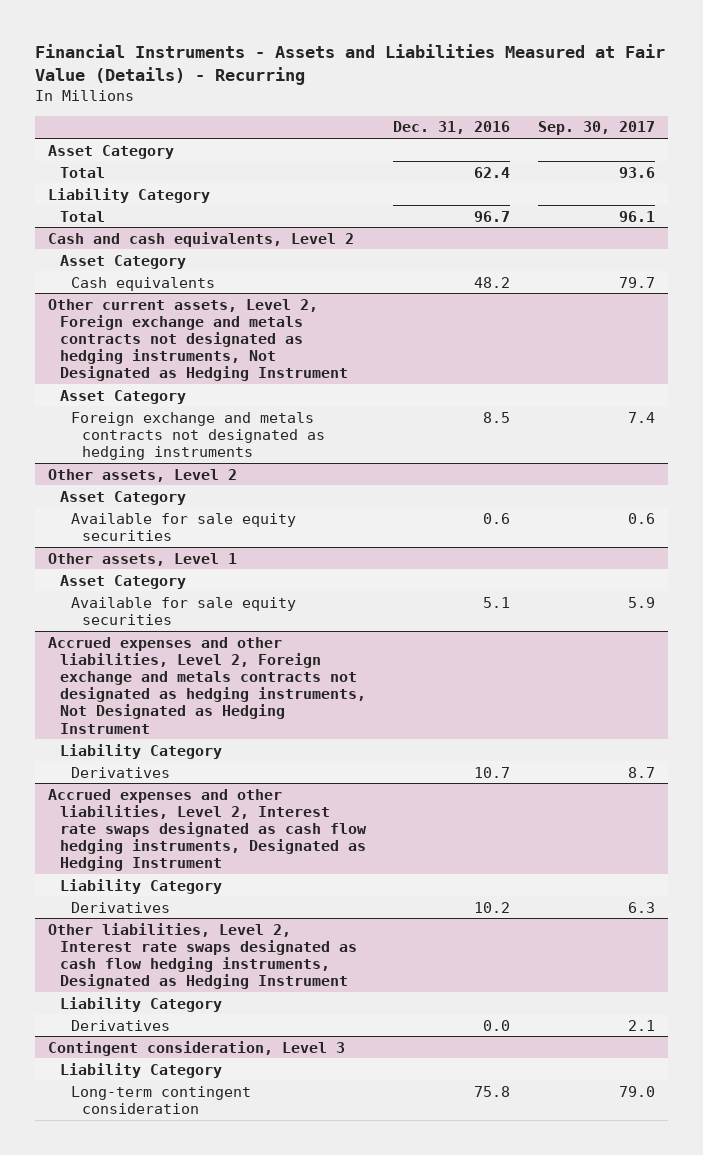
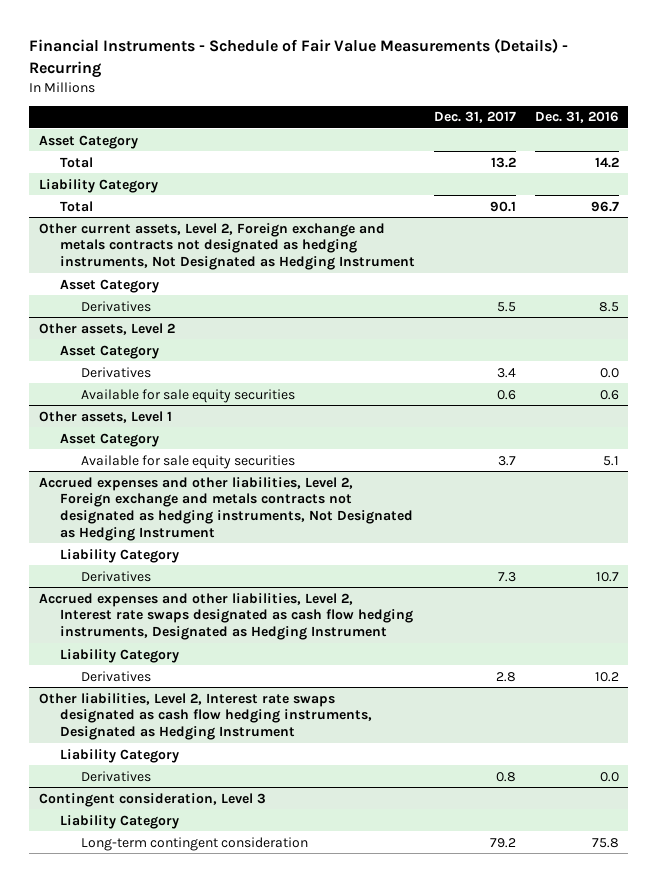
[34,43,665,85] Financial Instruments - Assets and Liabilities Measured at Fair Value (Details) - Recurring -> [29,37,569,78] Financial Instruments - Schedule of Fair Value Measurements (Details) - Recurring
[537,121,655,136] Sep. 30, 2017 -> none
none -> [433,111,516,124] Dec. 31, 2017
[474,166,511,178] 62.4 -> [594,156,619,168] 14.2
[48,231,355,247] Cash and cash equivalents, Level 2 -> none
[59,254,186,269] Asset Category -> none
[70,276,215,291] Cash equivalents -> none
[70,411,326,461] Foreign exchange and metals contracts not designated as hedging instruments -> [81,300,152,312] Derivatives
none -> [81,366,152,378] Derivatives

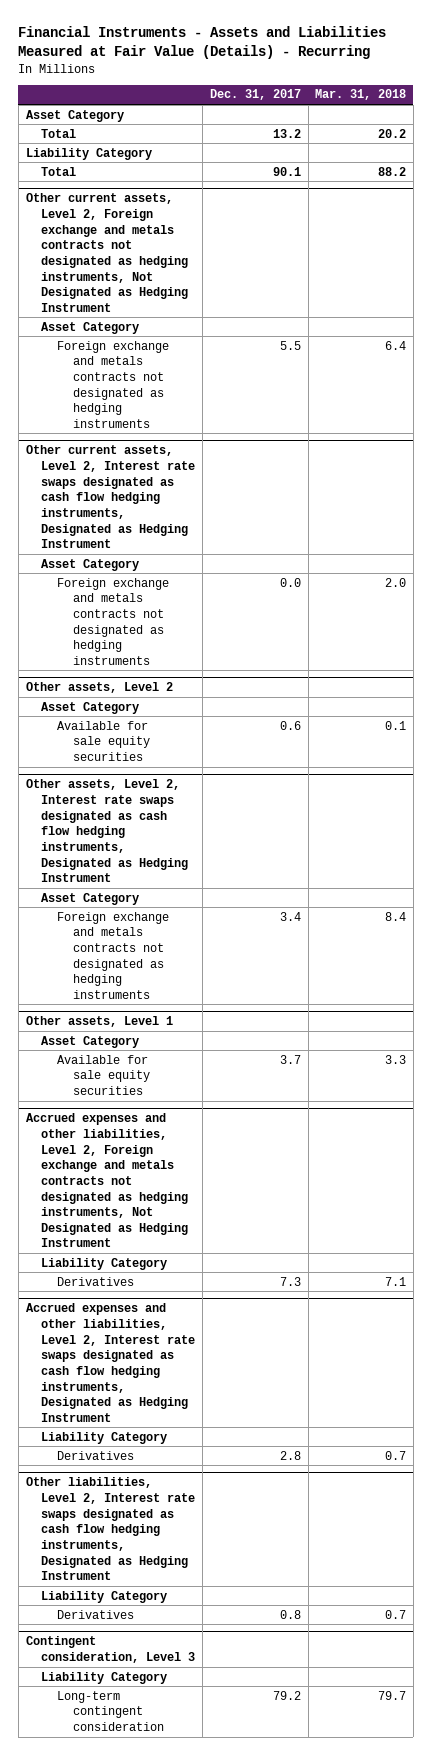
[29,37,569,78] Financial Instruments - Schedule of Fair Value Measurements (Details) - Recurring -> [18,26,387,60] Financial Instruments - Assets and Liabilities Measured at Fair Value (Details) - Recurring
[534,111,619,124] Dec. 31, 2016 -> none
none -> [315,89,407,101] Mar. 31, 2018
[81,300,152,312] Derivatives -> [57,340,170,428] Foreign exchange and metals contracts not designated as hedging instruments
none -> [25,445,196,549] Other current assets, Level 2, Interest rate swaps designated as cash flow hedging instruments, Designated as Hedging Instrument
none -> [41,558,140,571] Asset Category
none -> [57,577,170,665] Foreign exchange and metals contracts not designated as hedging instruments
[81,366,152,378] Derivatives -> none
none -> [25,779,189,883] Other assets, Level 2, Interest rate swaps designated as cash flow hedging instruments, Designated as Hedging Instrument
none -> [41,892,140,905] Asset Category
none -> [57,911,170,999] Foreign exchange and metals contracts not designated as hedging instruments

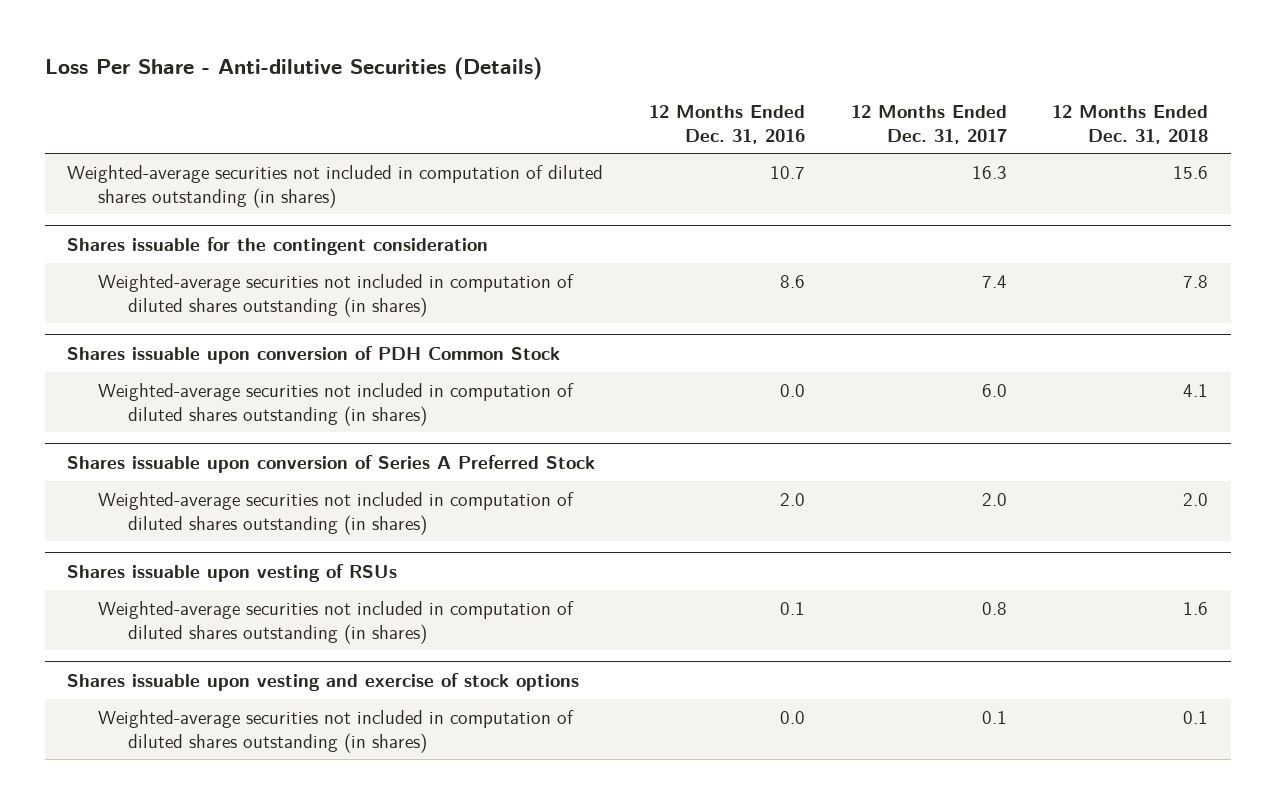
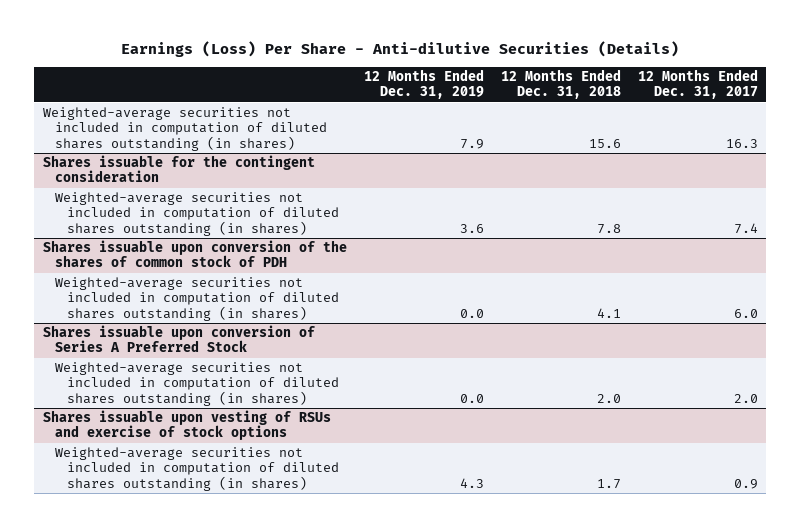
[44,57,542,81] Loss Per Share - Anti-dilutive Securities (Details) -> [121,41,680,58] Earnings (Loss) Per Share - Anti-dilutive Securities (Details)
[649,104,806,144] 12 Months Ended Dec. 31, 2016 -> none
none -> [363,69,484,100] 12 Months Ended Dec. 31, 2019
[67,345,561,364] Shares issuable upon conversion of PDH Common Stock -> [42,240,347,268] Shares issuable upon conversion of the shares of common stock of PDH
[67,672,580,691] Shares issuable upon vesting and exercise of stock options -> none
[97,709,574,753] Weighted-average securities not included in computation of diluted shares outstanding (in shares) -> none
[67,563,398,582] Shares issuable upon vesting of RSUs -> [42,410,331,441] Shares issuable upon vesting of RSUs and exercise of stock options
[981,601,1007,615] 0.8 -> [733,478,758,489] 0.9
[1183,601,1209,615] 1.6 -> [596,478,621,489] 1.7

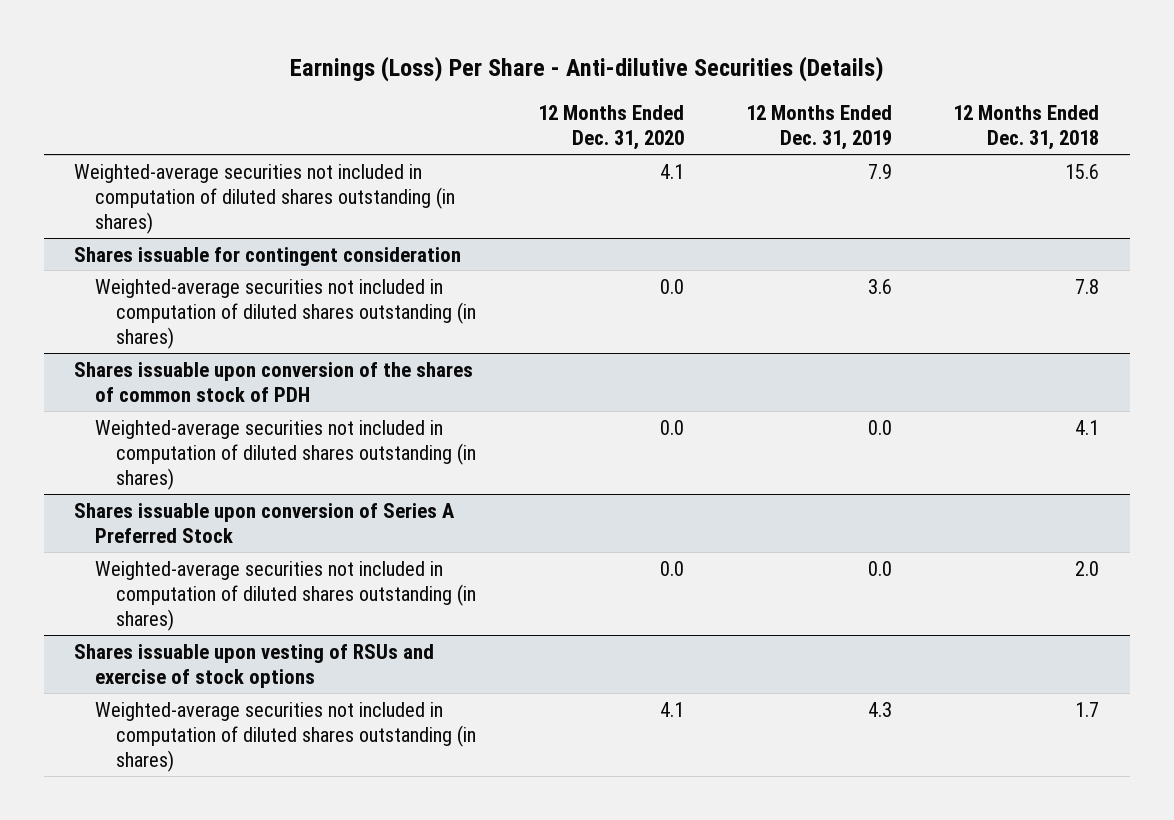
[637,69,758,100] 12 Months Ended Dec. 31, 2017 -> none
none -> [537,104,684,151] 12 Months Ended Dec. 31, 2020
[42,155,315,183] Shares issuable for the contingent consideration -> [74,246,462,266] Shares issuable for contingent consideration

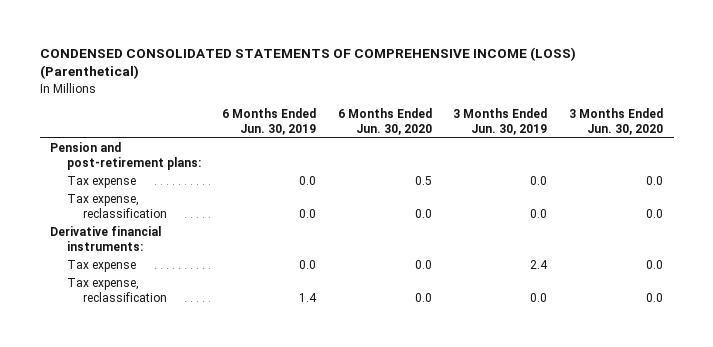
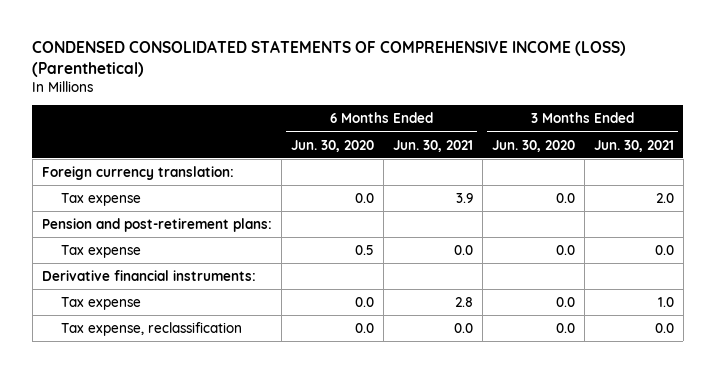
[222,107,317,135] 6 Months Ended Jun. 30, 2019 -> none
[453,107,548,135] 3 Months Ended Jun. 30, 2019 -> none
none -> [392,139,473,152] Jun. 30, 2021
none -> [593,139,674,152] Jun. 30, 2021
none -> [41,165,234,180] Foreign currency translation:
none -> [61,192,142,206] Tax expense
[66,194,168,219] Tax expense, reclassification -> none

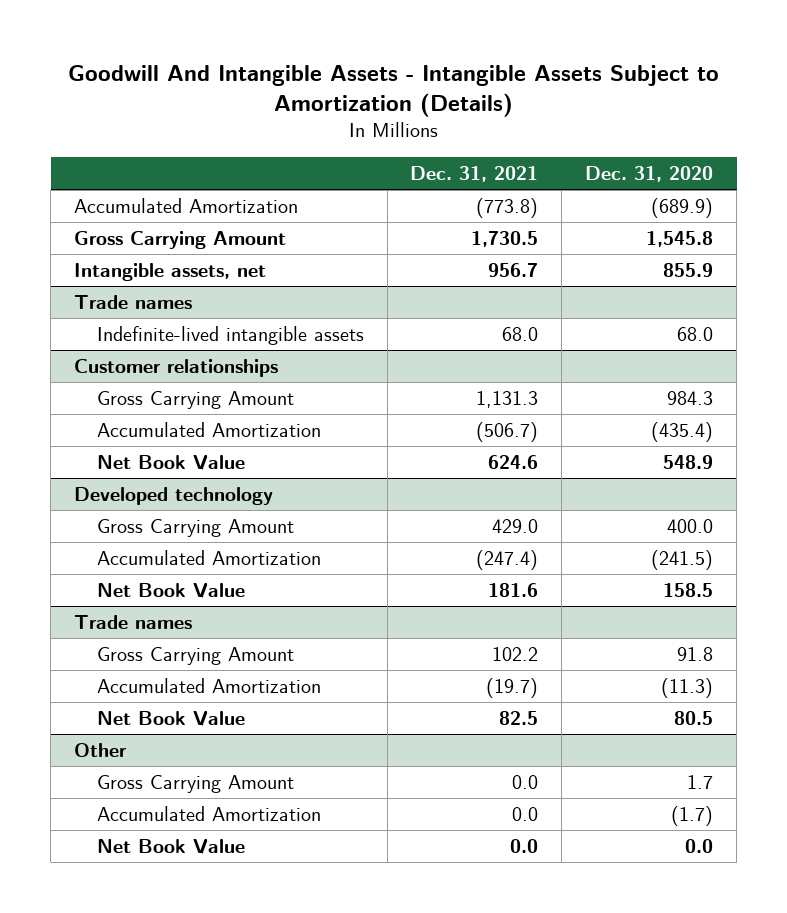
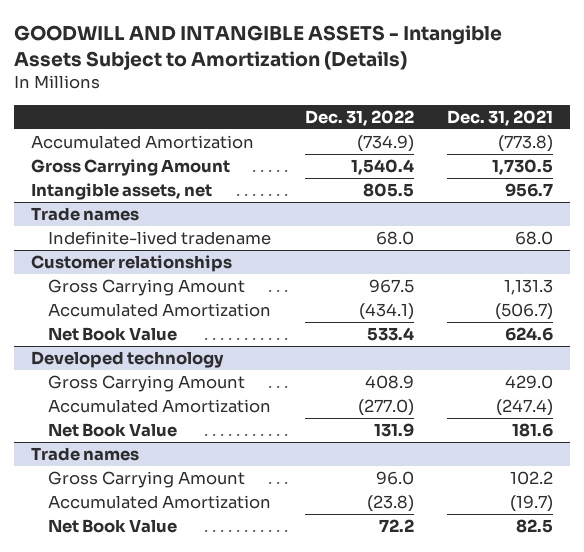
[67,64,719,118] Goodwill And Intangible Assets - Intangible Assets Subject to Amortization (Details) -> [14,25,503,70] GOODWILL AND INTANGIBLE ASSETS - Intangible Assets Subject to Amortization (Details)
[585,166,714,183] Dec. 31, 2020 -> none
none -> [304,109,414,126] Dec. 31, 2022
[96,326,364,346] Indefinite-lived intangible assets -> [47,231,271,246] Indefinite-lived tradename
[73,743,127,758] Other -> none
[96,775,294,794] Gross Carrying Amount -> none
[96,806,321,822] Accumulated Amortization -> none
[96,839,245,855] Net Book Value -> none

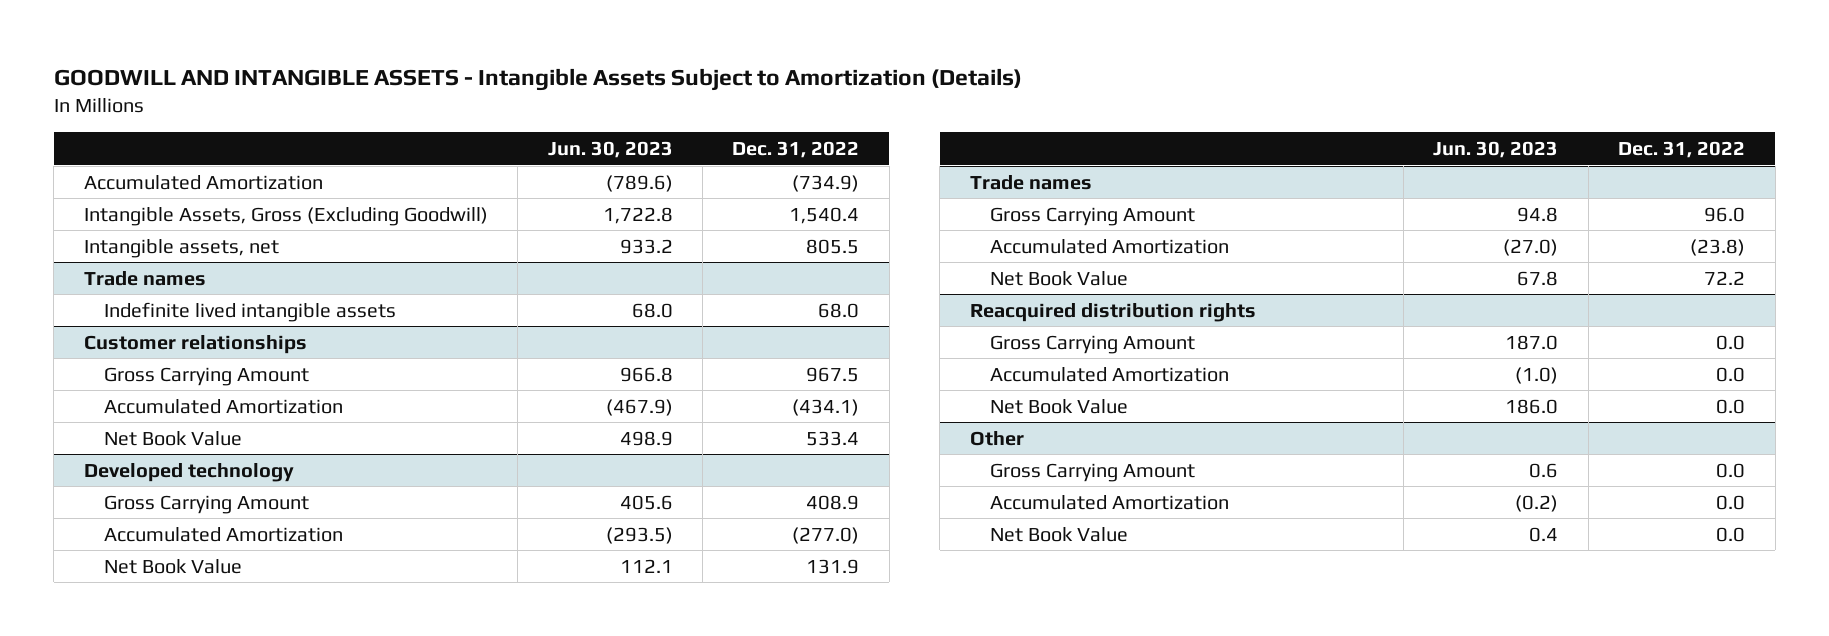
[447,109,554,126] Dec. 31, 2021 -> none
none -> [547,141,673,159] Jun. 30, 2023
[31,159,231,177] Gross Carrying Amount -> [83,206,488,226] Intangible Assets, Gross (Excluding Goodwill)
[47,231,271,246] Indefinite-lived tradename -> [104,301,397,322] Indefinite lived intangible assets
none -> [969,302,1256,322] Reacquired distribution rights
none -> [990,334,1196,354] Gross Carrying Amount
none -> [990,366,1230,382] Accumulated Amortization
none -> [990,398,1129,414] Net Book Value
none -> [969,430,1024,446] Other
none -> [990,462,1196,482] Gross Carrying Amount
none -> [990,494,1230,510] Accumulated Amortization
none -> [990,526,1129,542] Net Book Value

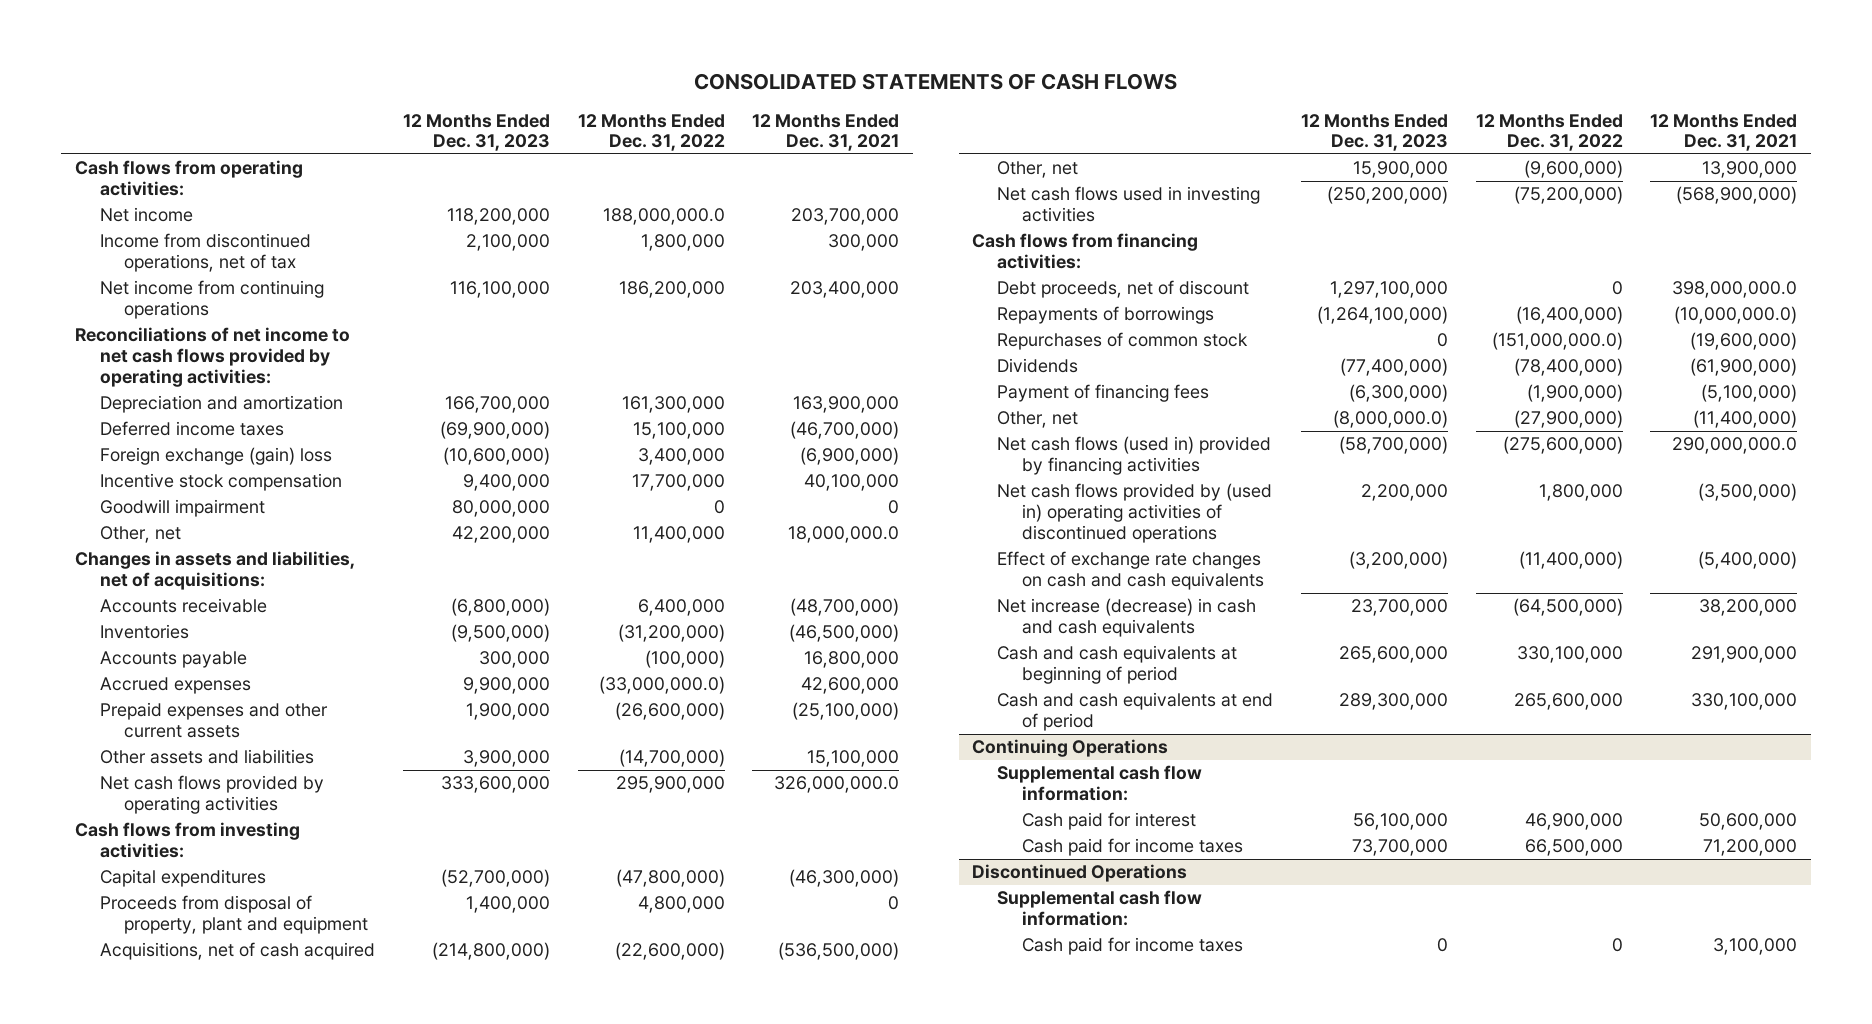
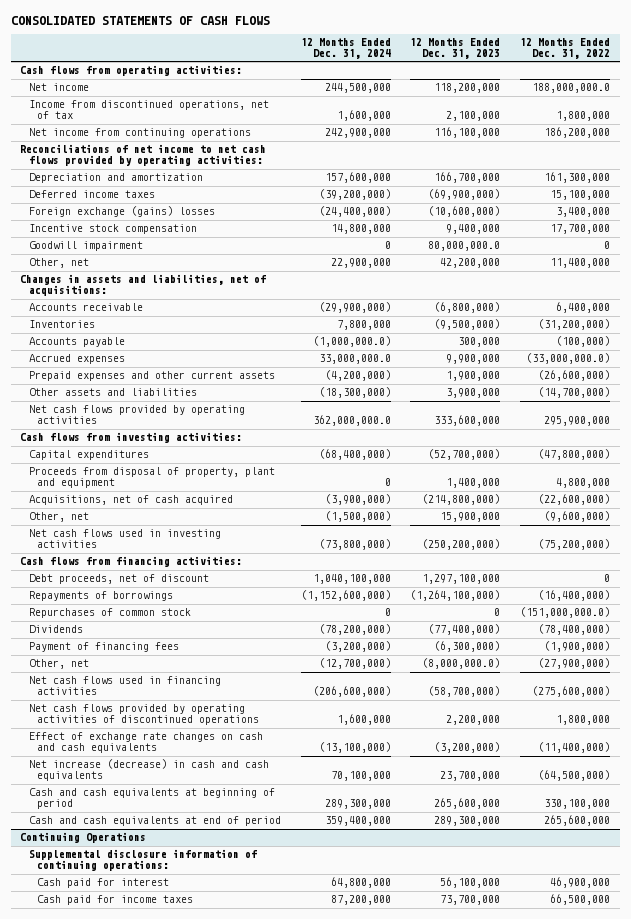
[752,113,900,152] 12 Months Ended Dec. 31, 2021 -> none
none -> [300,38,391,60] 12 Months Ended Dec. 31, 2024
[99,447,332,466] Foreign exchange (gain) loss -> [28,206,215,218] Foreign exchange (gains) losses
[452,500,551,518] 80,000,000 -> [428,241,501,252] 80,000,000.0
[997,436,1272,476] Net cash flows (used in) provided by financing activities -> [28,676,221,696] Net cash flows used in financing activities
[997,483,1273,544] Net cash flows provided by (used in) operating activities of discontinued operations -> [28,704,260,726] Net cash flows provided by operating activities of discontinued operations
[997,765,1203,802] Supplemental cash flow information: -> [28,849,257,872] Supplemental disclosure information of continuing operations:
[972,864,1188,883] Discontinued Operations -> none
[997,890,1203,927] Supplemental cash flow information: -> none
[1021,937,1243,956] Cash paid for income taxes -> none

